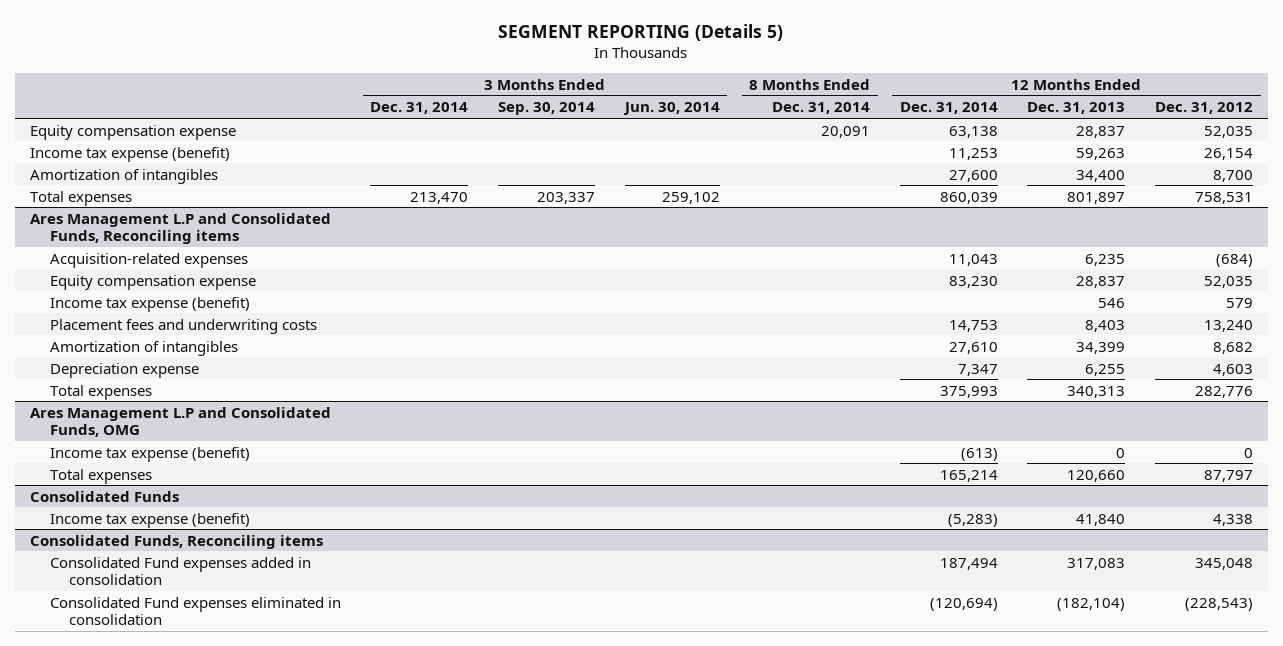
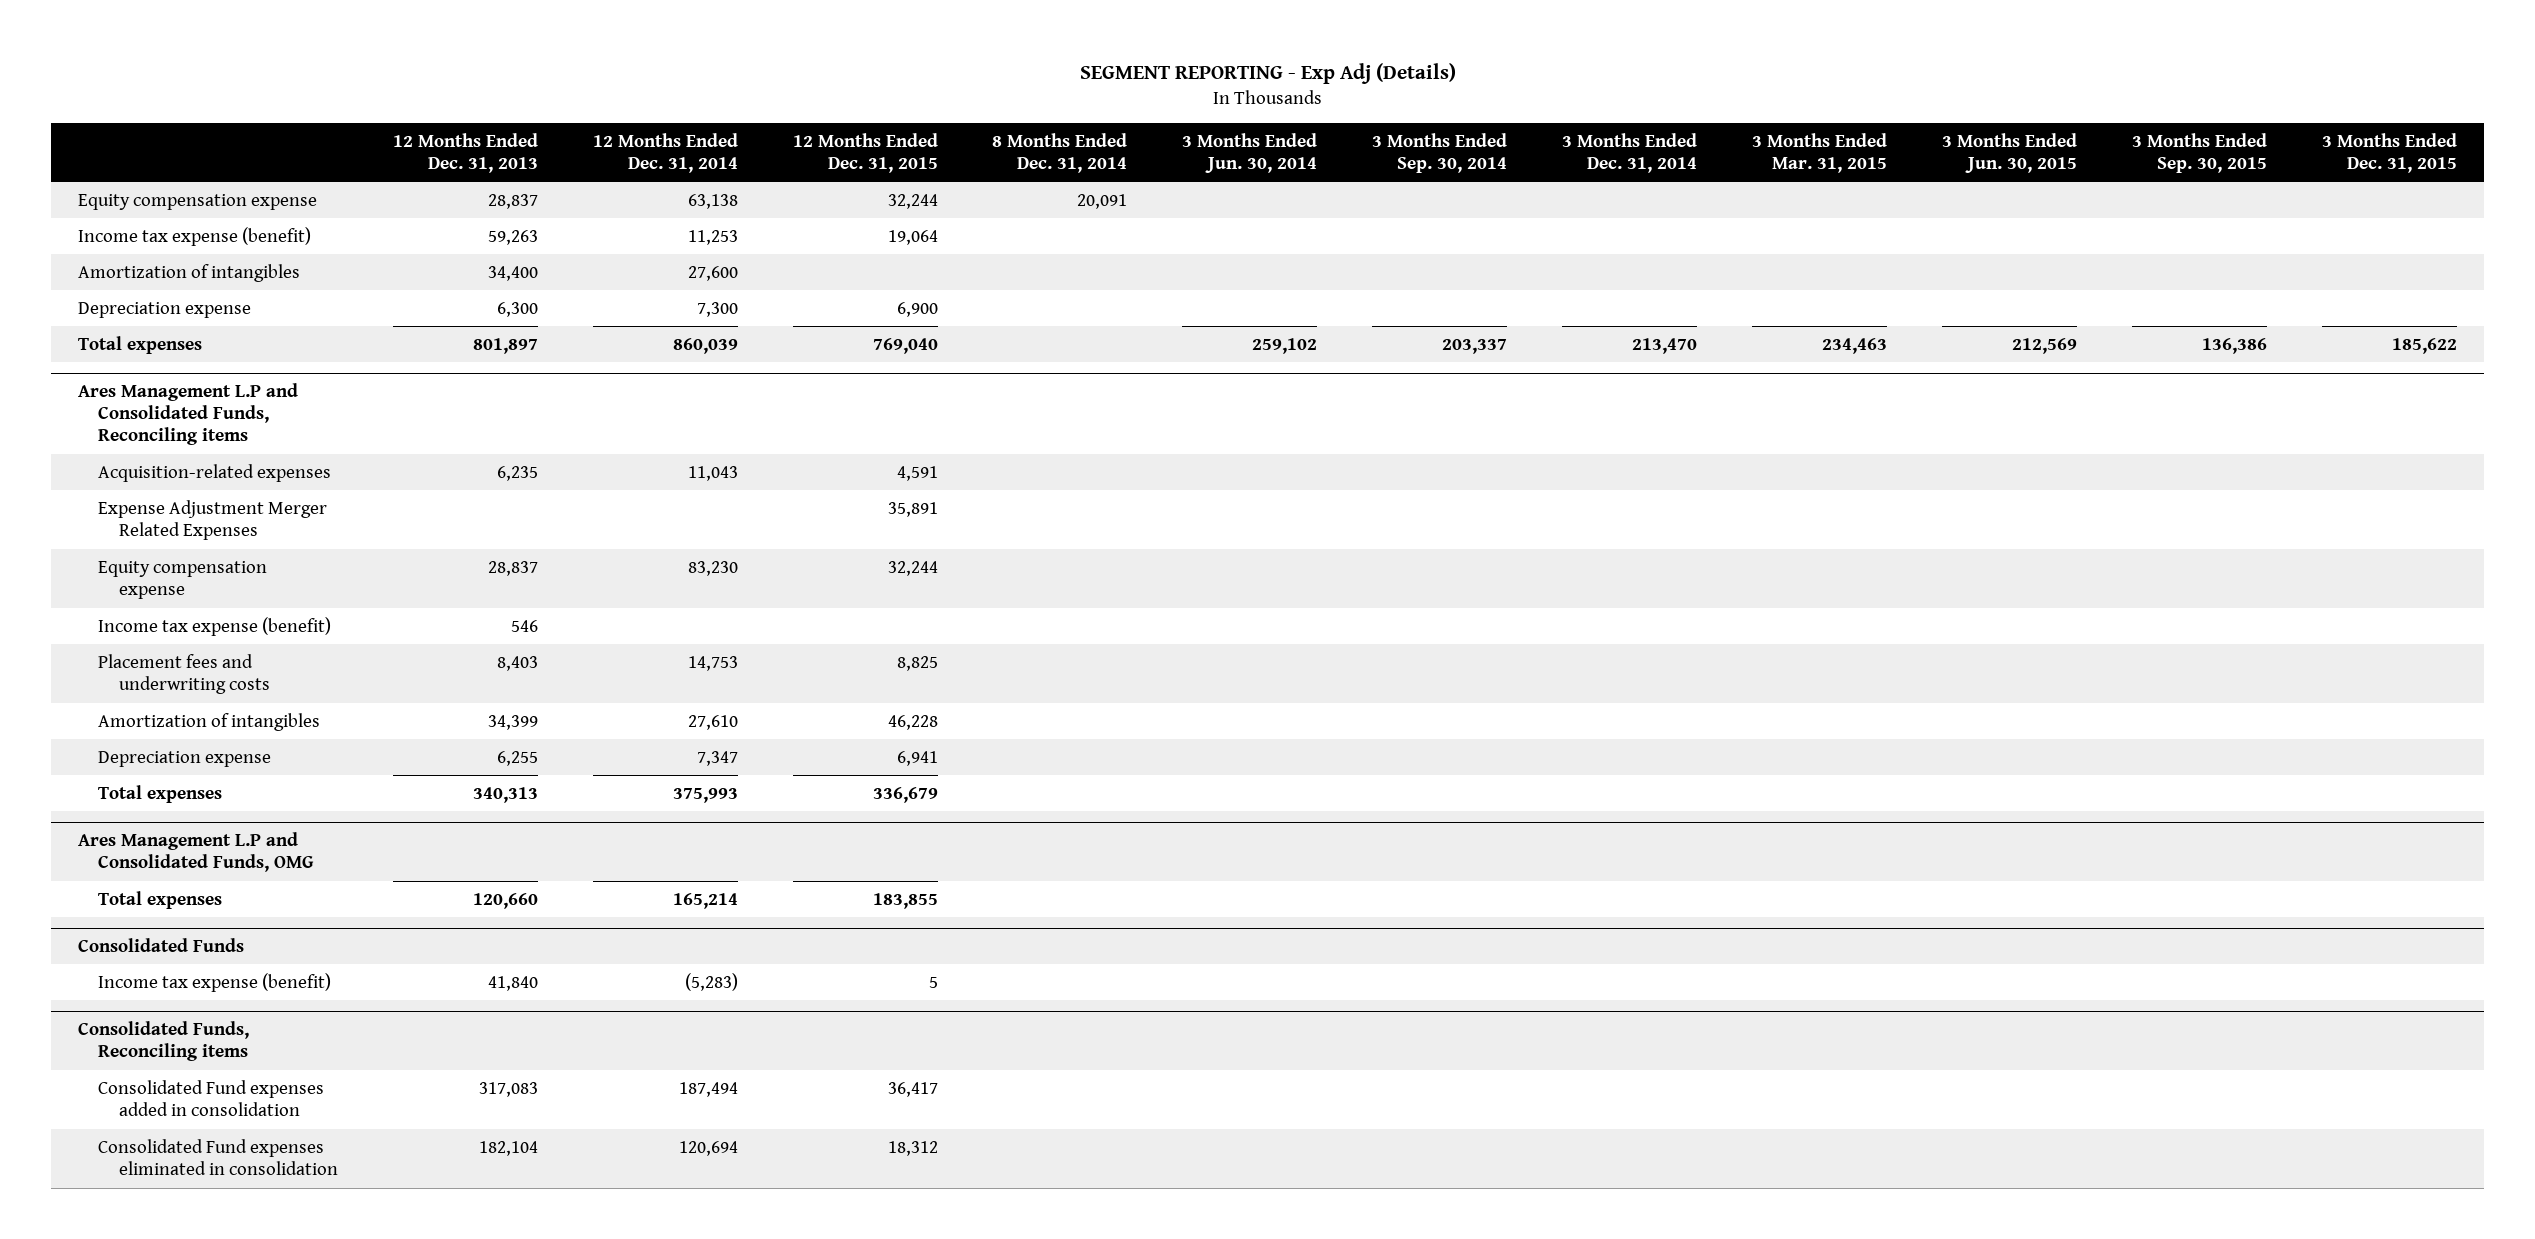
[498,24,784,42] SEGMENT REPORTING (Details 5) -> [1079,63,1456,85] SEGMENT REPORTING - Exp Adj (Details)
[1155,102,1254,115] Dec. 31, 2012 -> none
none -> [792,132,938,173] 12 Months Ended Dec. 31, 2015
none -> [1752,132,1888,173] 3 Months Ended Mar. 31, 2015
none -> [1942,132,2078,173] 3 Months Ended Jun. 30, 2015
none -> [2132,132,2268,173] 3 Months Ended Sep. 30, 2015
none -> [2322,132,2458,173] 3 Months Ended Dec. 31, 2015
none -> [78,301,252,318] Depreciation expense
none -> [98,499,328,541] Expense Adjustment Merger Related Expenses
[49,446,250,462] Income tax expense (benefit) -> none
[929,597,998,611] (120,694) -> [678,1140,738,1156] 120,694
[1057,597,1126,611] (182,104) -> [478,1140,538,1156] 182,104

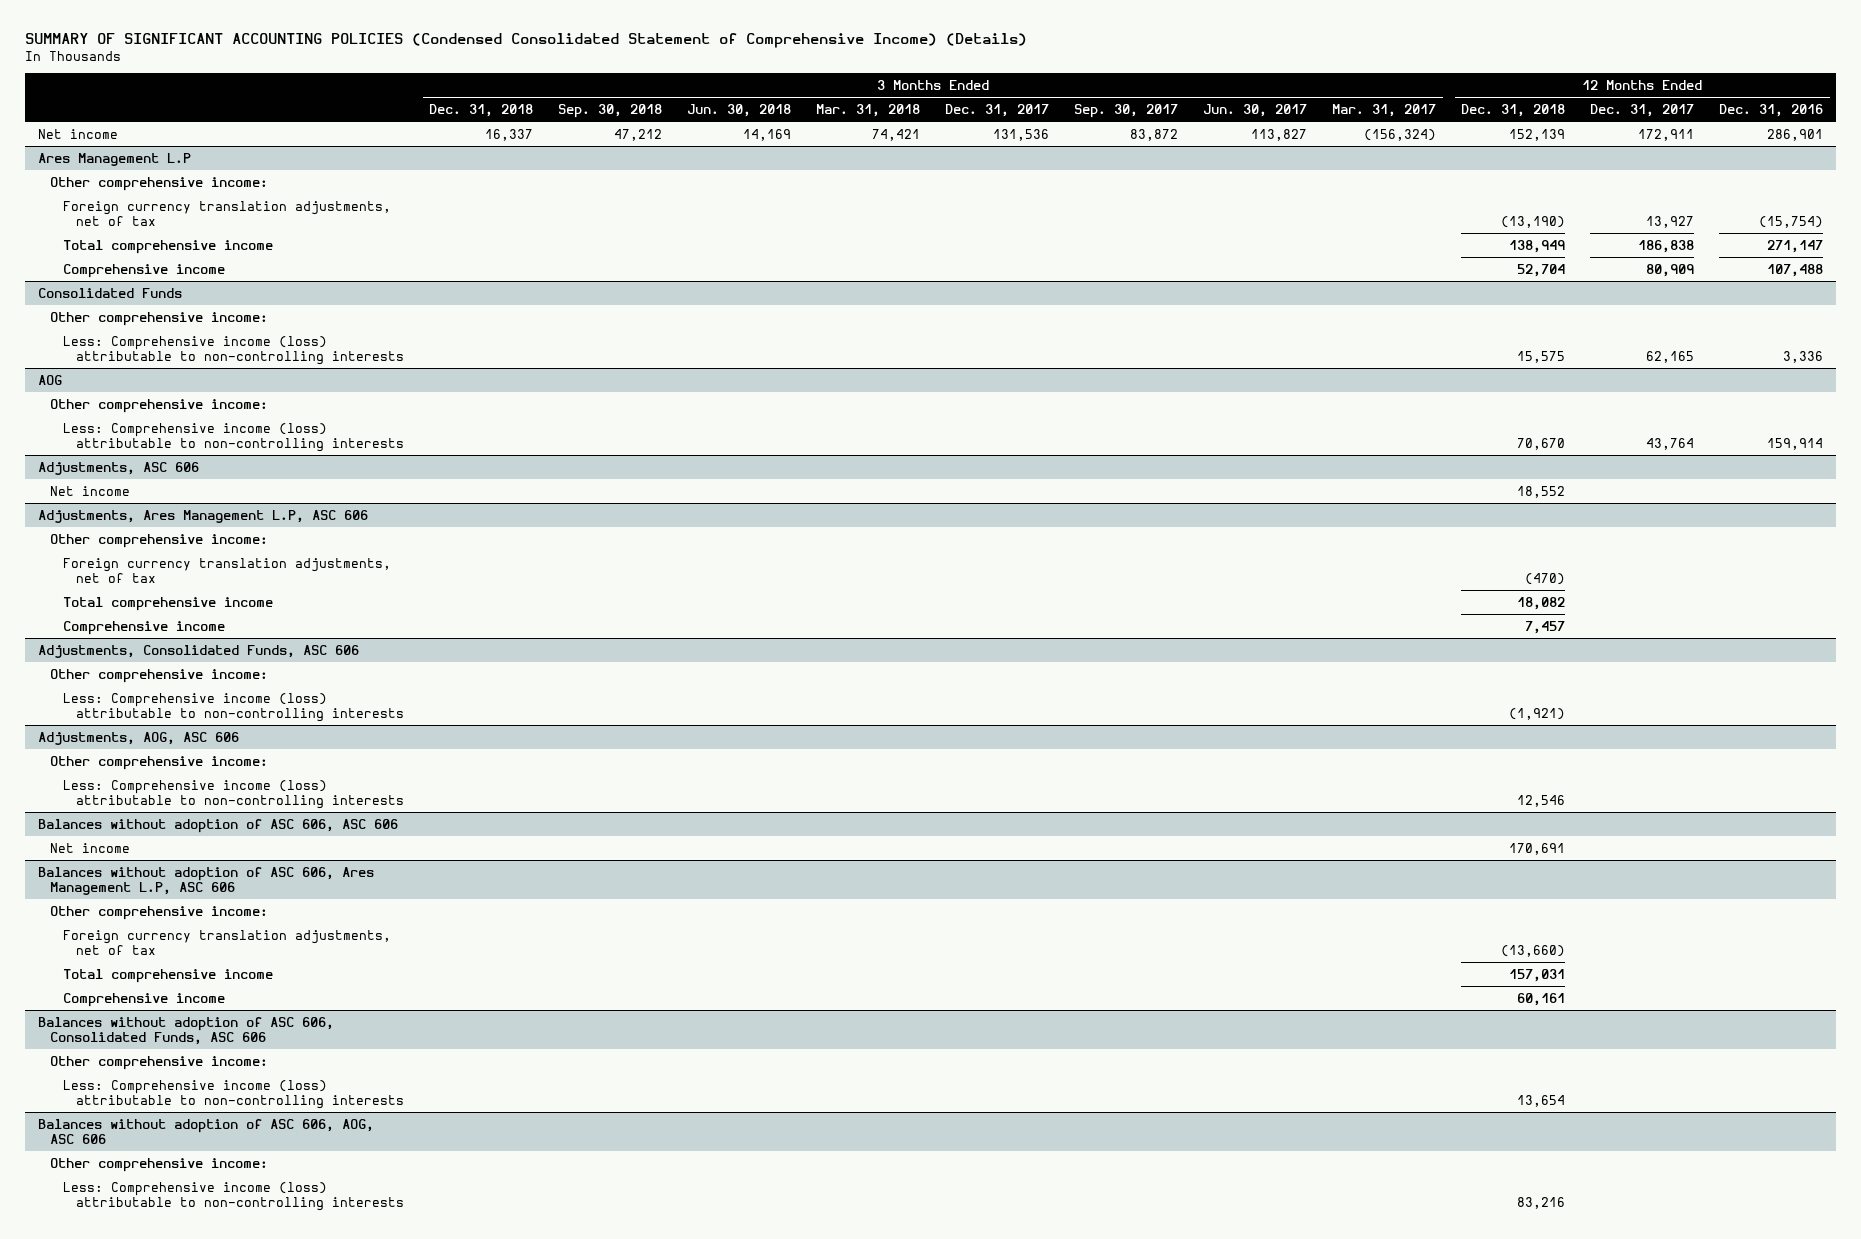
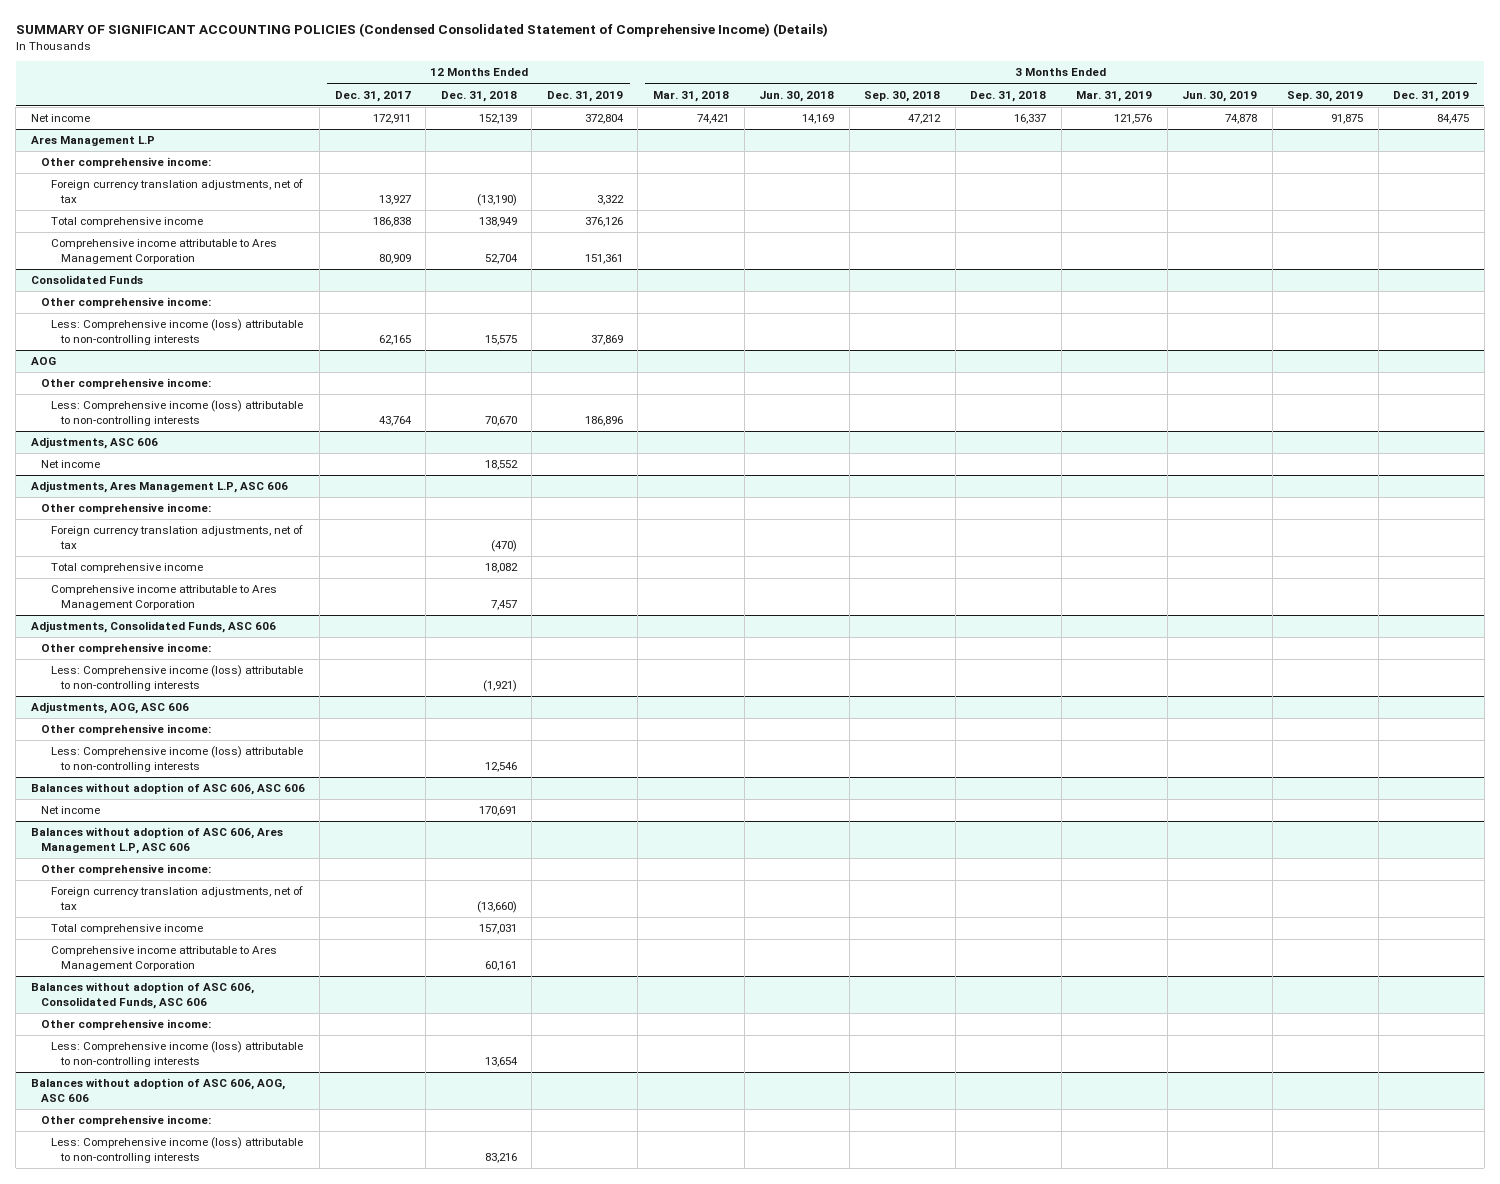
[945,103,1050,117] Dec. 31, 2017 -> none
[1074,103,1179,118] Sep. 30, 2017 -> none
[1203,103,1308,117] Jun. 30, 2017 -> none
[1332,103,1437,117] Mar. 31, 2017 -> none
[1719,103,1824,117] Dec. 31, 2016 -> none
none -> [546,90,623,102] Dec. 31, 2019
none -> [1076,90,1153,102] Mar. 31, 2019
none -> [1182,90,1258,102] Jun. 30, 2019
none -> [1287,90,1364,102] Sep. 30, 2019
none -> [1393,90,1470,102] Dec. 31, 2019
[63,263,226,278] Comprehensive income -> [50,239,277,264] Comprehensive income attributable to Ares Management Corporation
[63,620,226,635] Comprehensive income -> [50,585,277,610] Comprehensive income attributable to Ares Management Corporation
[63,992,226,1007] Comprehensive income -> [50,946,277,971] Comprehensive income attributable to Ares Management Corporation

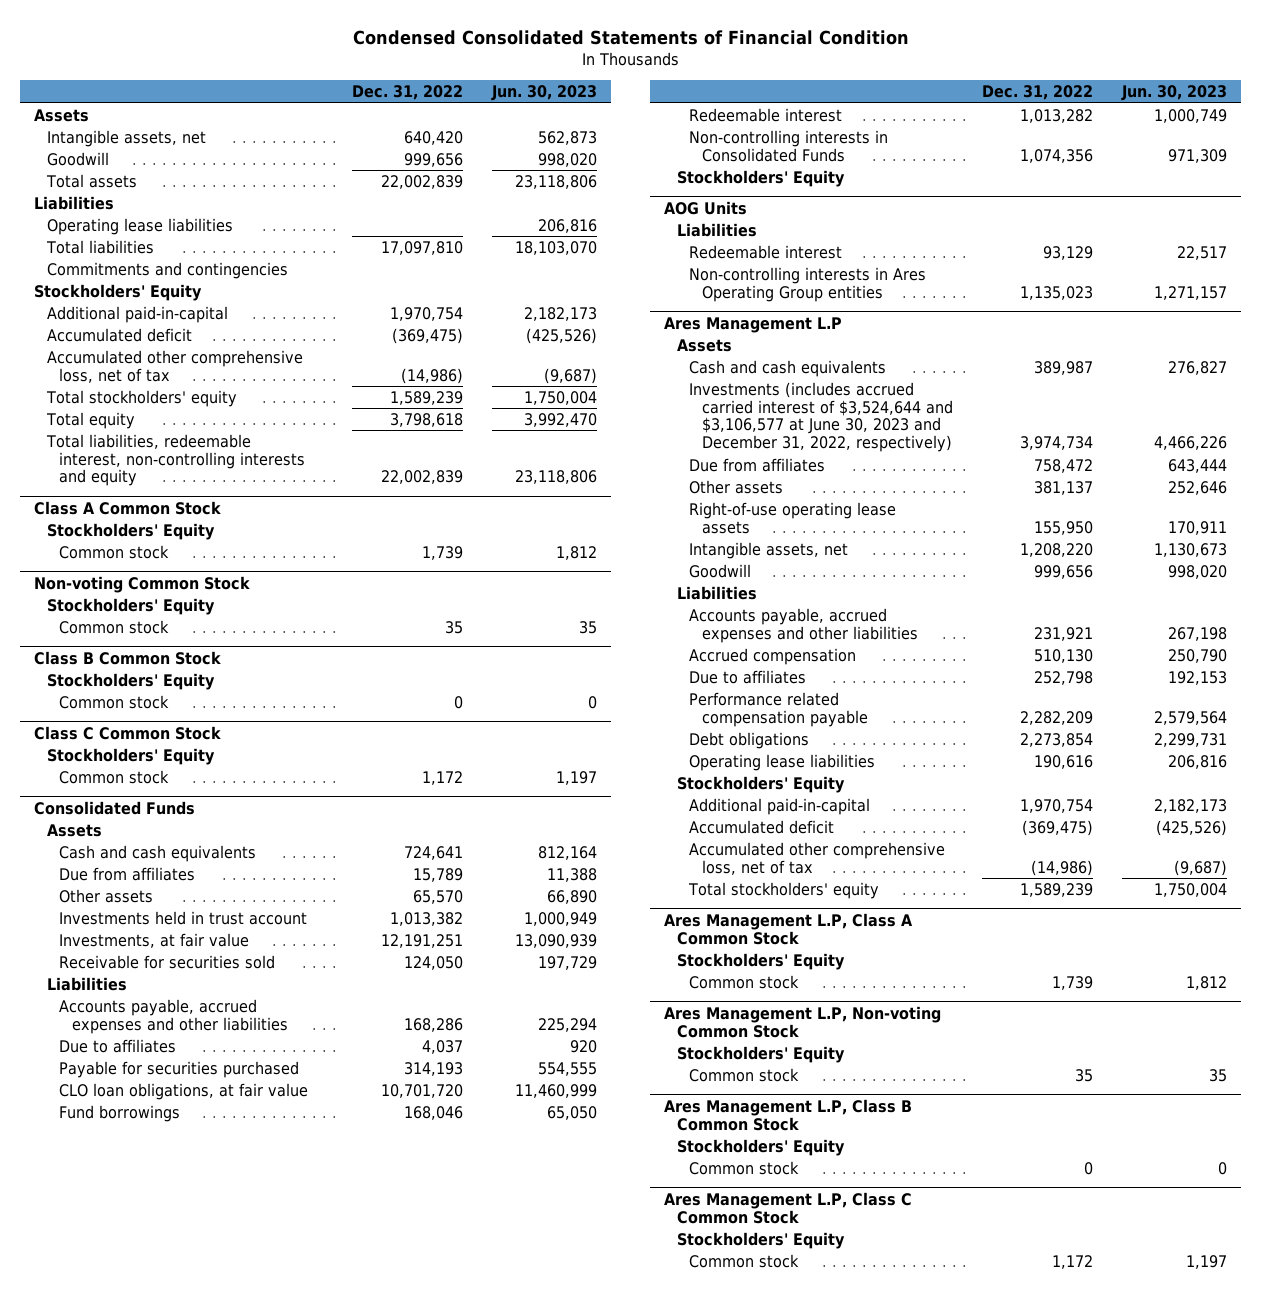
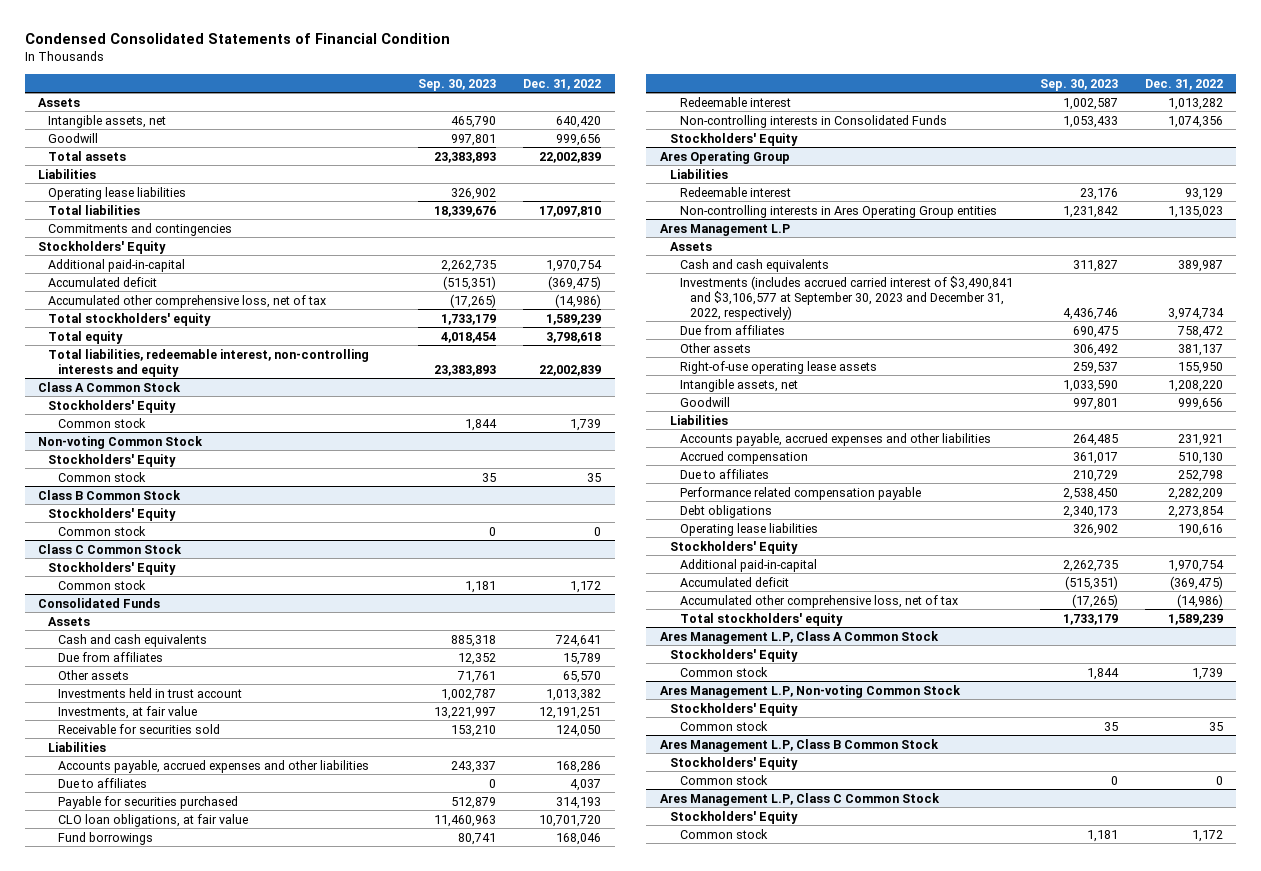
[490,84,597,101] Jun. 30, 2023 -> none
none -> [418,78,497,91] Sep. 30, 2023
[664,200,748,215] AOG Units -> [659,150,790,164] Ares Operating Group
[689,381,953,453] Investments (includes accrued carried interest of $3,524,644 and $3,106,577 at June 30, 2023 and December 31, 2022, respectively) -> [679,275,1013,320] Investments (includes accrued carried interest of $3,490,841 and $3,106,577 at September 30, 2023 and December 31, 2022, respectively)

